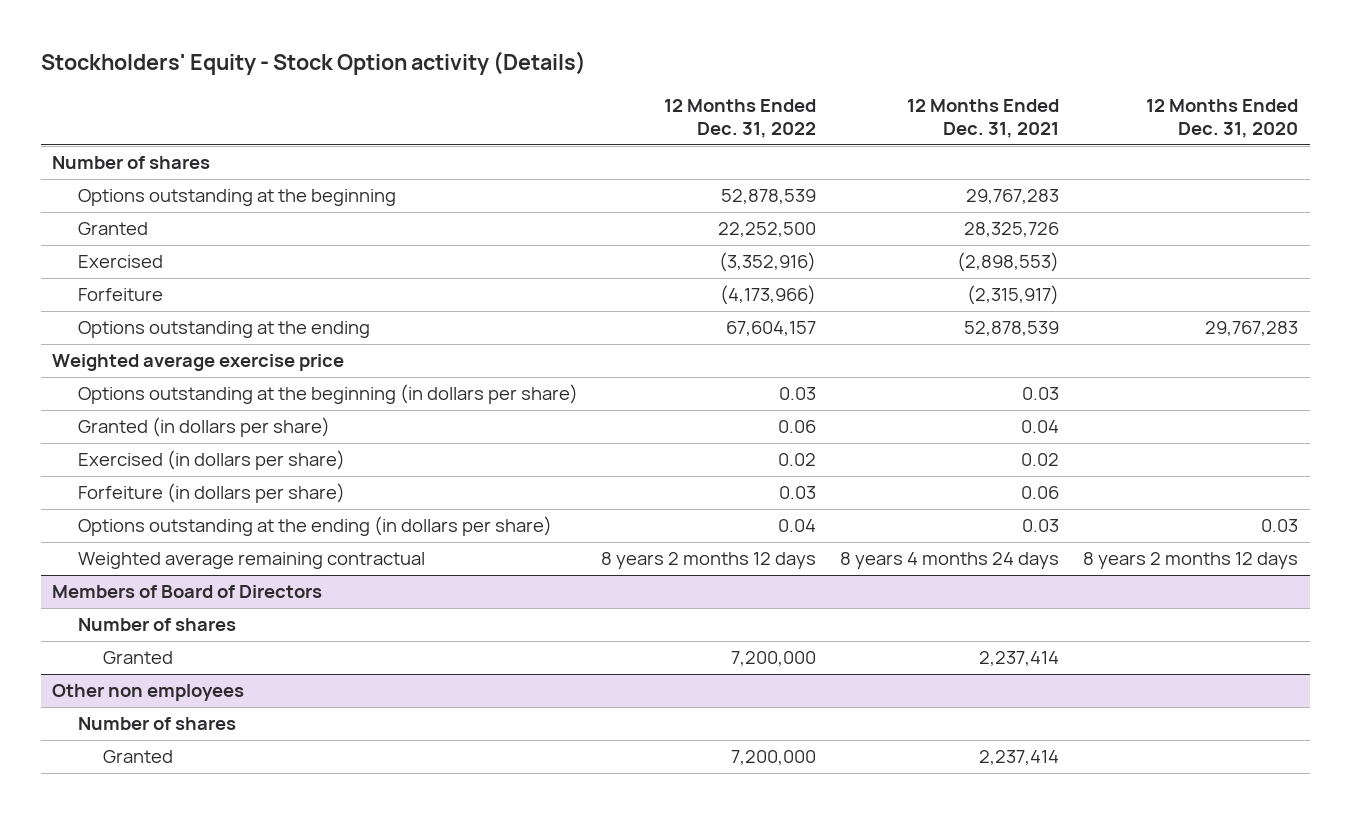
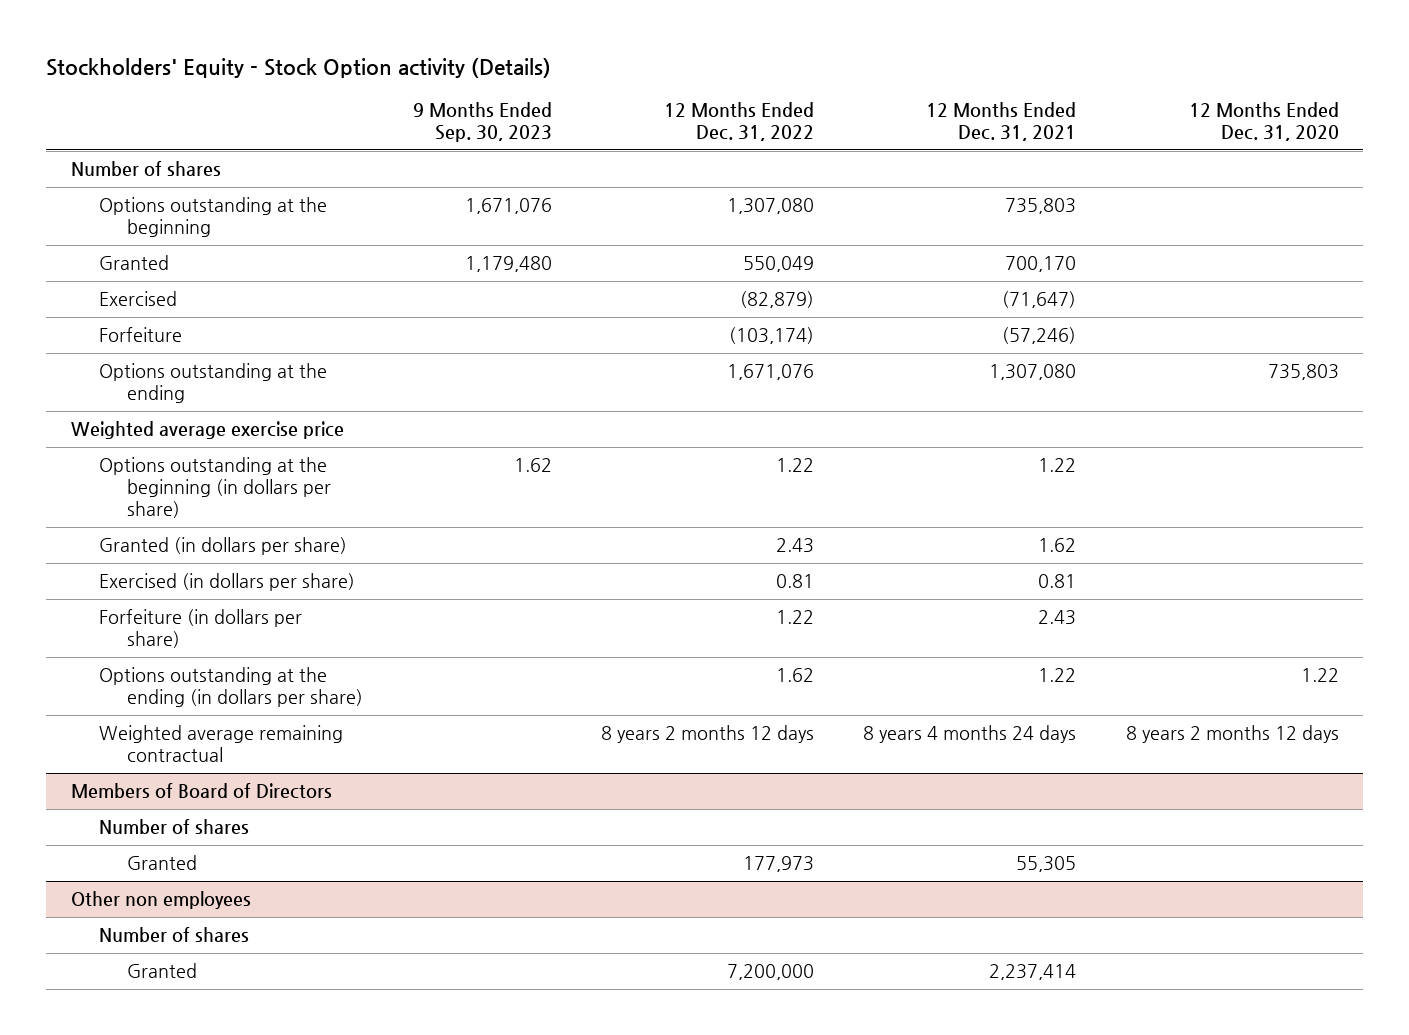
none -> [412,101,552,142] 9 Months Ended Sep. 30, 2023
[721,189,817,205] 52,878,539 -> [726,198,814,215] 1,307,080
[966,189,1060,205] 29,767,283 -> [1005,198,1077,215] 735,803
[718,222,817,238] 22,252,500 -> [742,256,814,273] 550,049
[964,222,1060,238] 28,325,726 -> [1005,256,1077,273] 700,170
[719,252,817,273] (3,352,916) -> [739,291,814,309] (82,879)
[957,252,1060,273] (2,898,553) -> [1002,291,1077,309] (71,647)
[720,285,817,306] (4,173,966) -> [728,327,814,345] (103,174)
[967,285,1060,306] (2,315,917) -> [1002,327,1077,345] (57,246)
[726,321,817,337] 67,604,157 -> [726,364,814,381] 1,671,076
[964,321,1060,337] 52,878,539 -> [989,364,1077,381] 1,307,080
[1204,321,1298,337] 29,767,283 -> [1267,364,1339,381] 735,803
[779,387,817,401] 0.03 -> [775,458,814,473] 1.22
[1022,387,1060,401] 0.03 -> [1038,458,1077,473] 1.22
[778,420,817,434] 0.06 -> [775,538,814,554] 2.43
[1021,420,1060,434] 0.04 -> [1038,538,1077,553] 1.62
[778,453,817,467] 0.02 -> [775,574,814,589] 0.81
[1021,453,1060,467] 0.02 -> [1038,574,1077,589] 0.81
[779,486,817,500] 0.03 -> [775,610,814,625] 1.22
[1021,486,1060,500] 0.06 -> [1038,610,1077,626] 2.43
[778,519,817,533] 0.04 -> [775,668,814,683] 1.62
[1022,519,1060,533] 0.03 -> [1038,668,1077,683] 1.22
[1260,519,1298,533] 0.03 -> [1300,668,1339,683] 1.22
[731,651,817,667] 7,200,000 -> [742,856,814,873] 177,973
[979,651,1060,667] 2,237,414 -> [1016,856,1077,873] 55,305

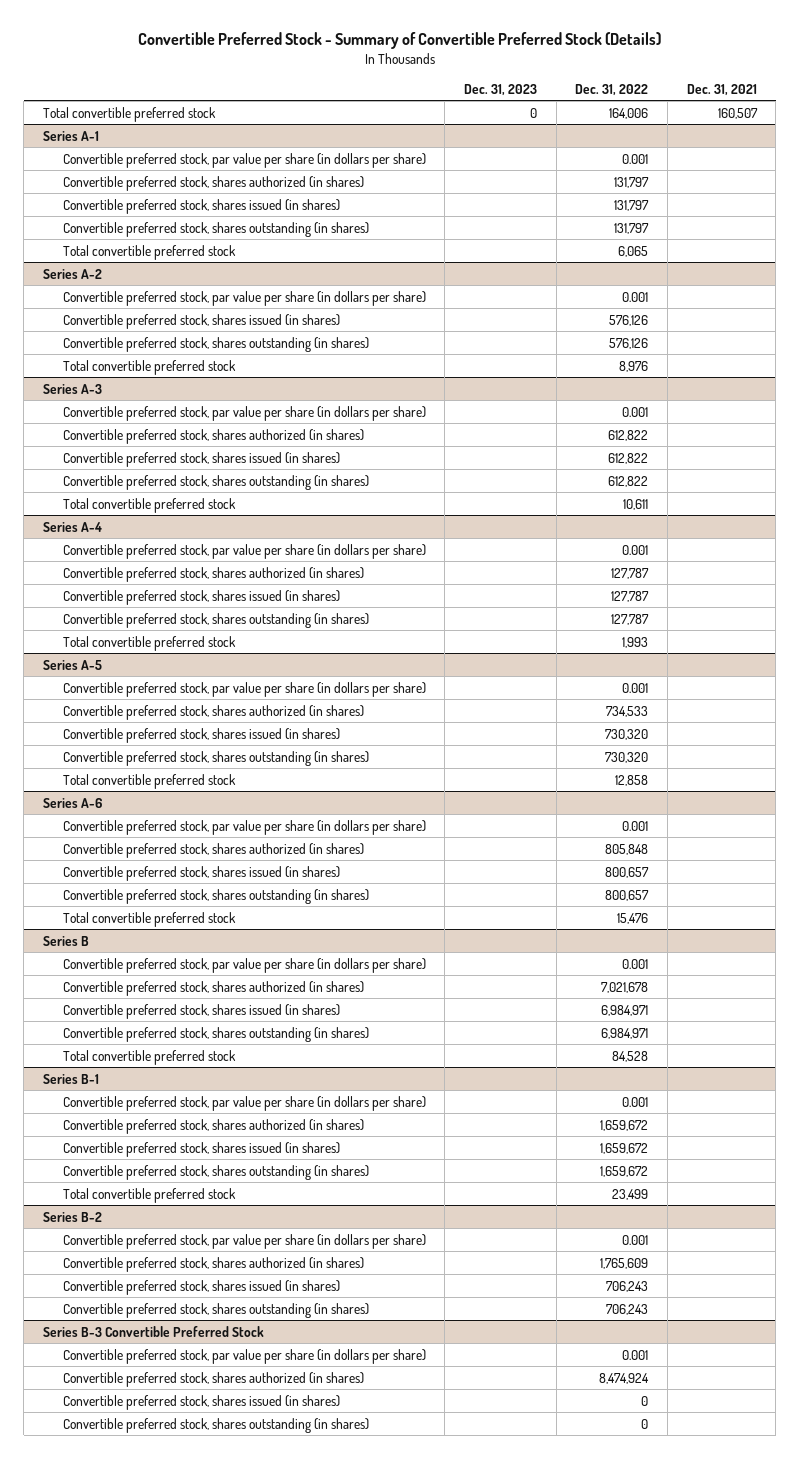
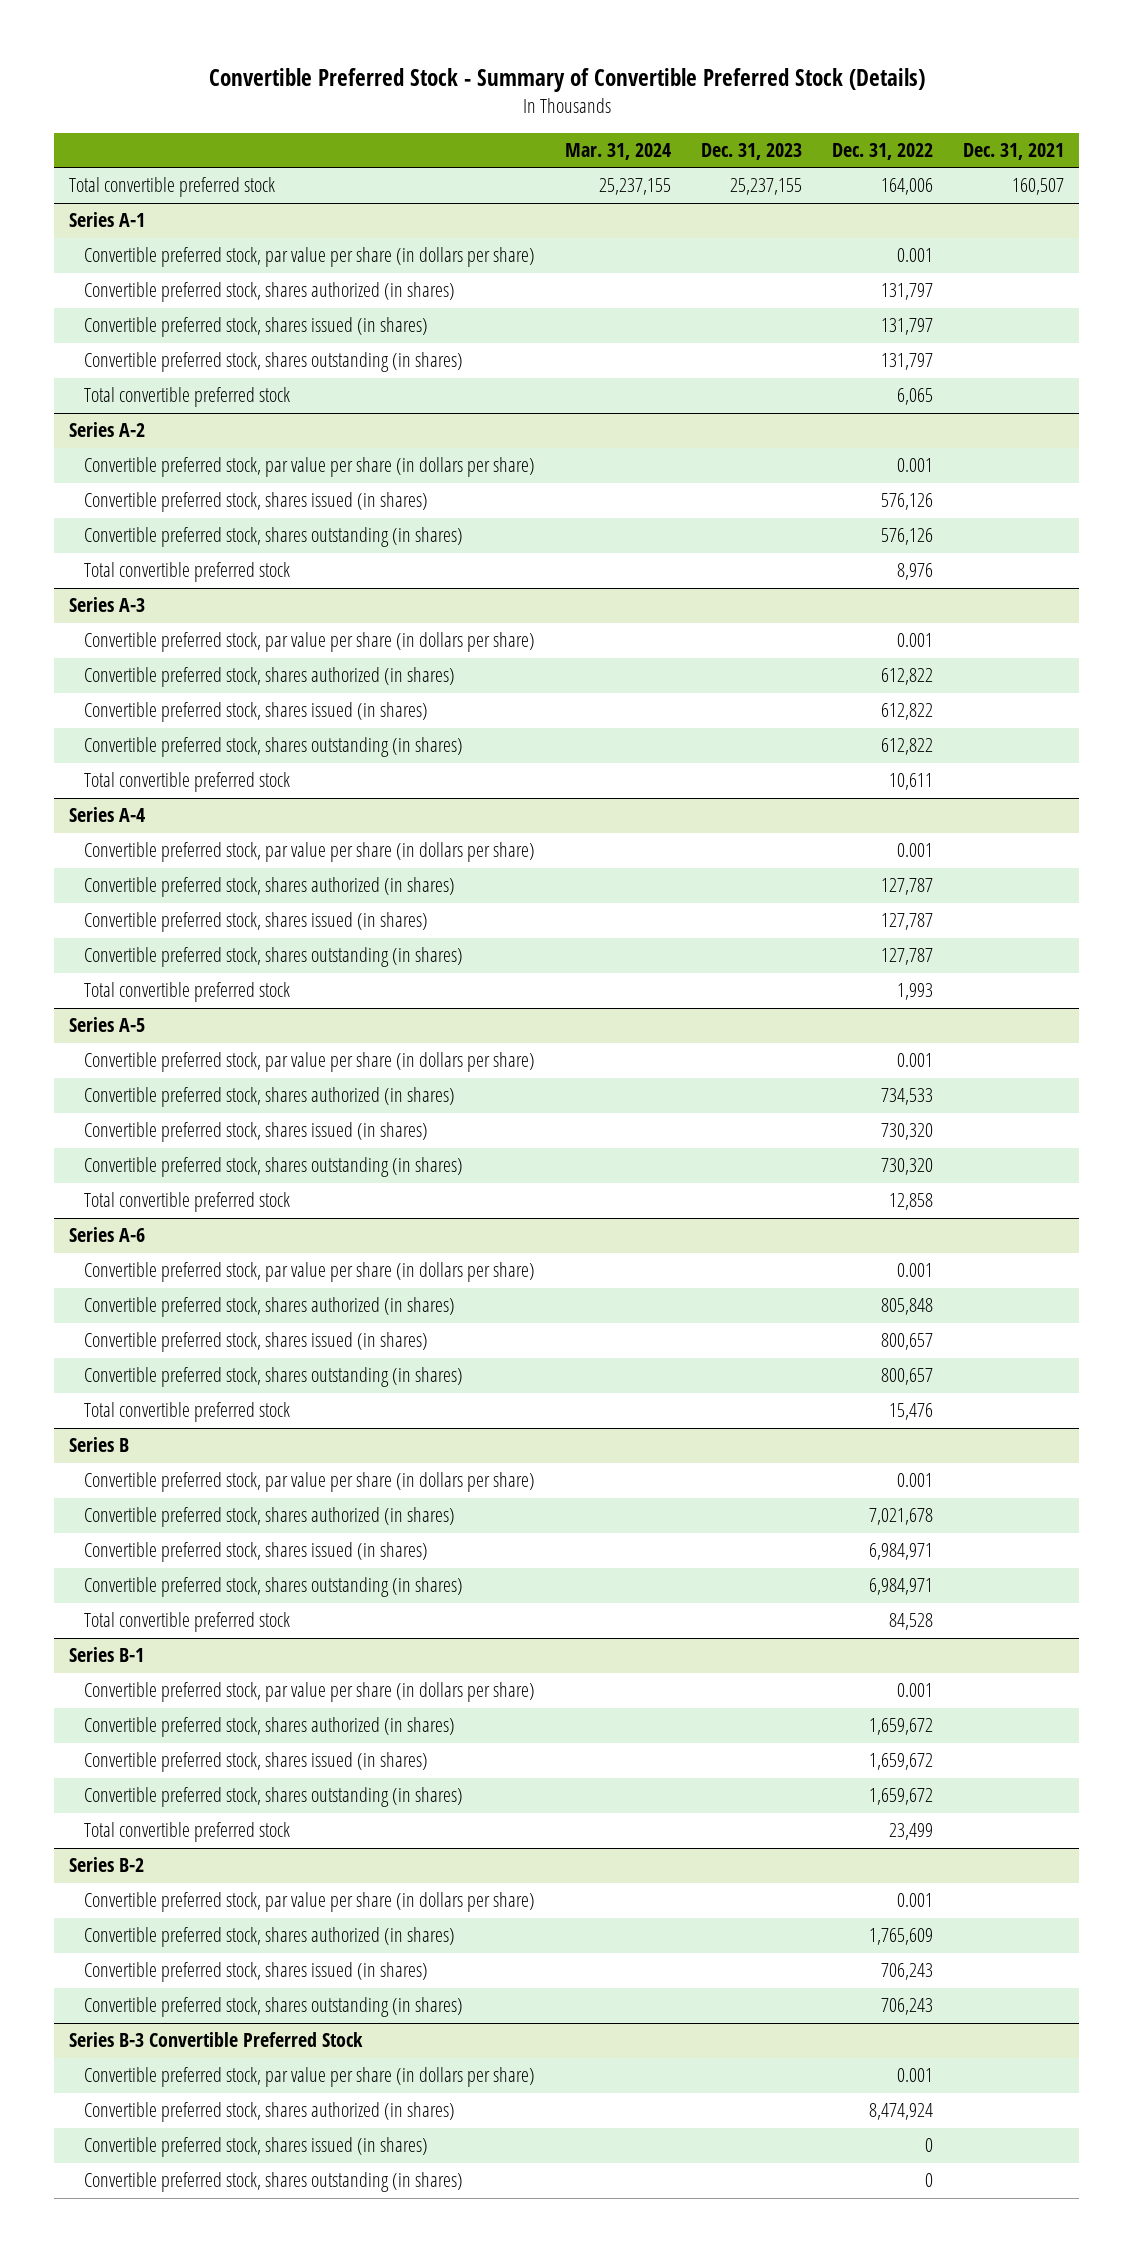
none -> [565,143,672,161] Mar. 31, 2024
[530,107,538,118] 0 -> [730,178,803,196] 25,237,155

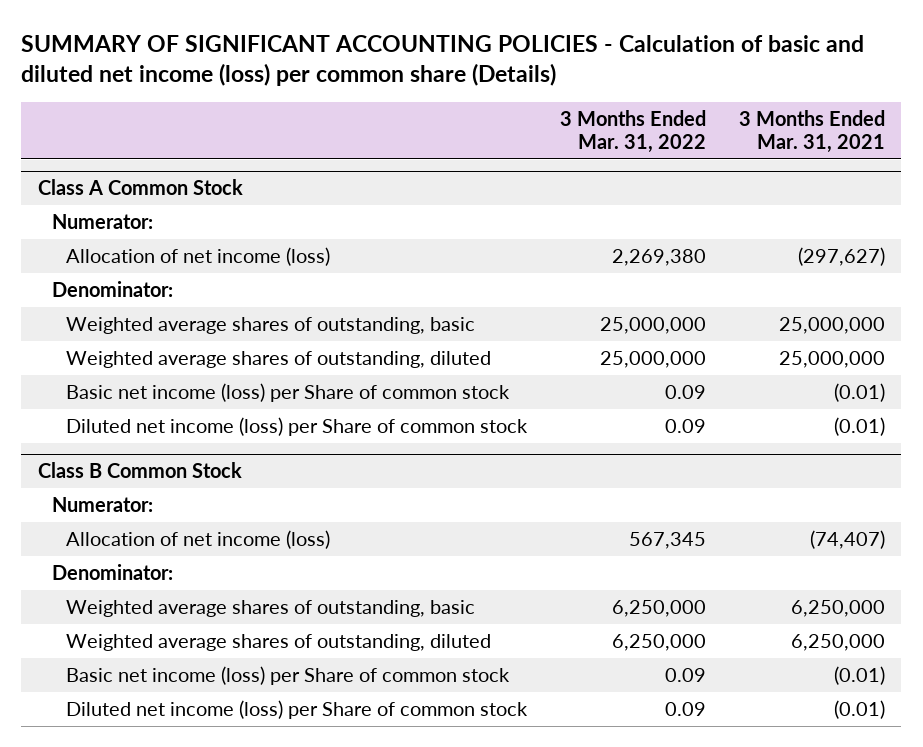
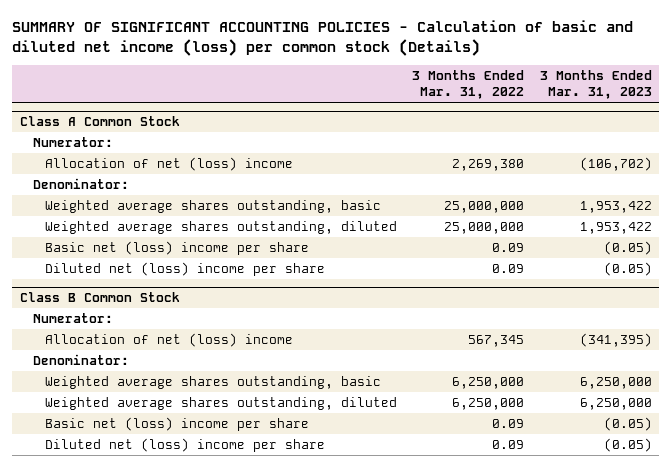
[21,34,865,87] SUMMARY OF SIGNIFICANT ACCOUNTING POLICIES - Calculation of basic and diluted net income (loss) per common share (Details) -> [12,20,634,57] SUMMARY OF SIGNIFICANT ACCOUNTING POLICIES - Calculation of basic and diluted net income (loss) per common stock (Details)
[738,110,885,153] 3 Months Ended Mar. 31, 2021 -> none
none -> [539,70,652,100] 3 Months Ended Mar. 31, 2023
[66,247,331,267] Allocation of net income (loss) -> [45,157,294,172] Allocation of net (loss) income
[66,317,476,335] Weighted average shares of outstanding, basic -> [45,200,382,214] Weighted average shares outstanding, basic
[66,351,492,369] Weighted average shares of outstanding, diluted -> [45,221,398,235] Weighted average shares outstanding, diluted
[66,383,511,403] Basic net income (loss) per Share of common stock -> [45,241,310,256] Basic net (loss) income per share
[66,417,529,437] Diluted net income (loss) per Share of common stock -> [45,262,326,277] Diluted net (loss) income per share
[66,530,331,550] Allocation of net income (loss) -> [45,333,294,348] Allocation of net (loss) income
[66,600,476,618] Weighted average shares of outstanding, basic -> [45,376,382,390] Weighted average shares outstanding, basic
[66,634,492,652] Weighted average shares of outstanding, diluted -> [45,397,398,411] Weighted average shares outstanding, diluted
[66,666,511,686] Basic net income (loss) per Share of common stock -> [45,417,310,432] Basic net (loss) income per share
[66,700,529,720] Diluted net income (loss) per Share of common stock -> [45,438,326,453] Diluted net (loss) income per share

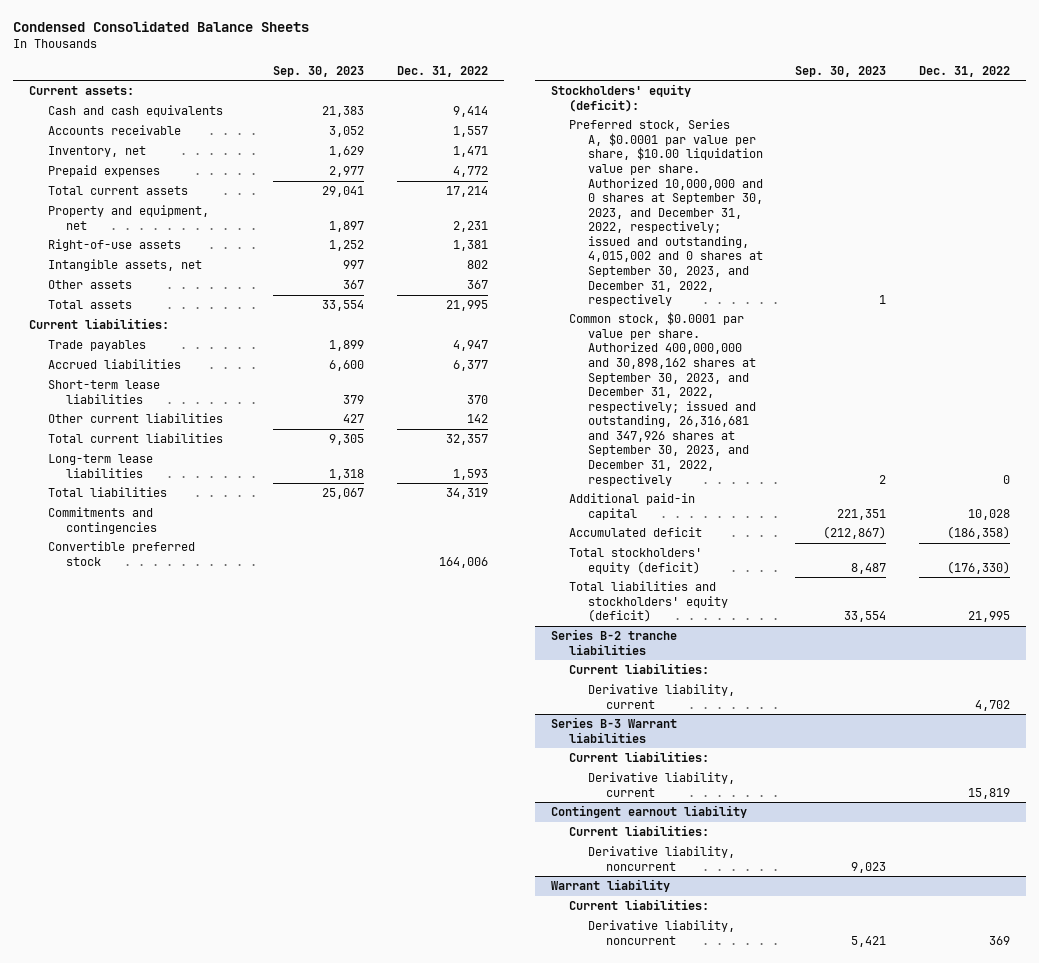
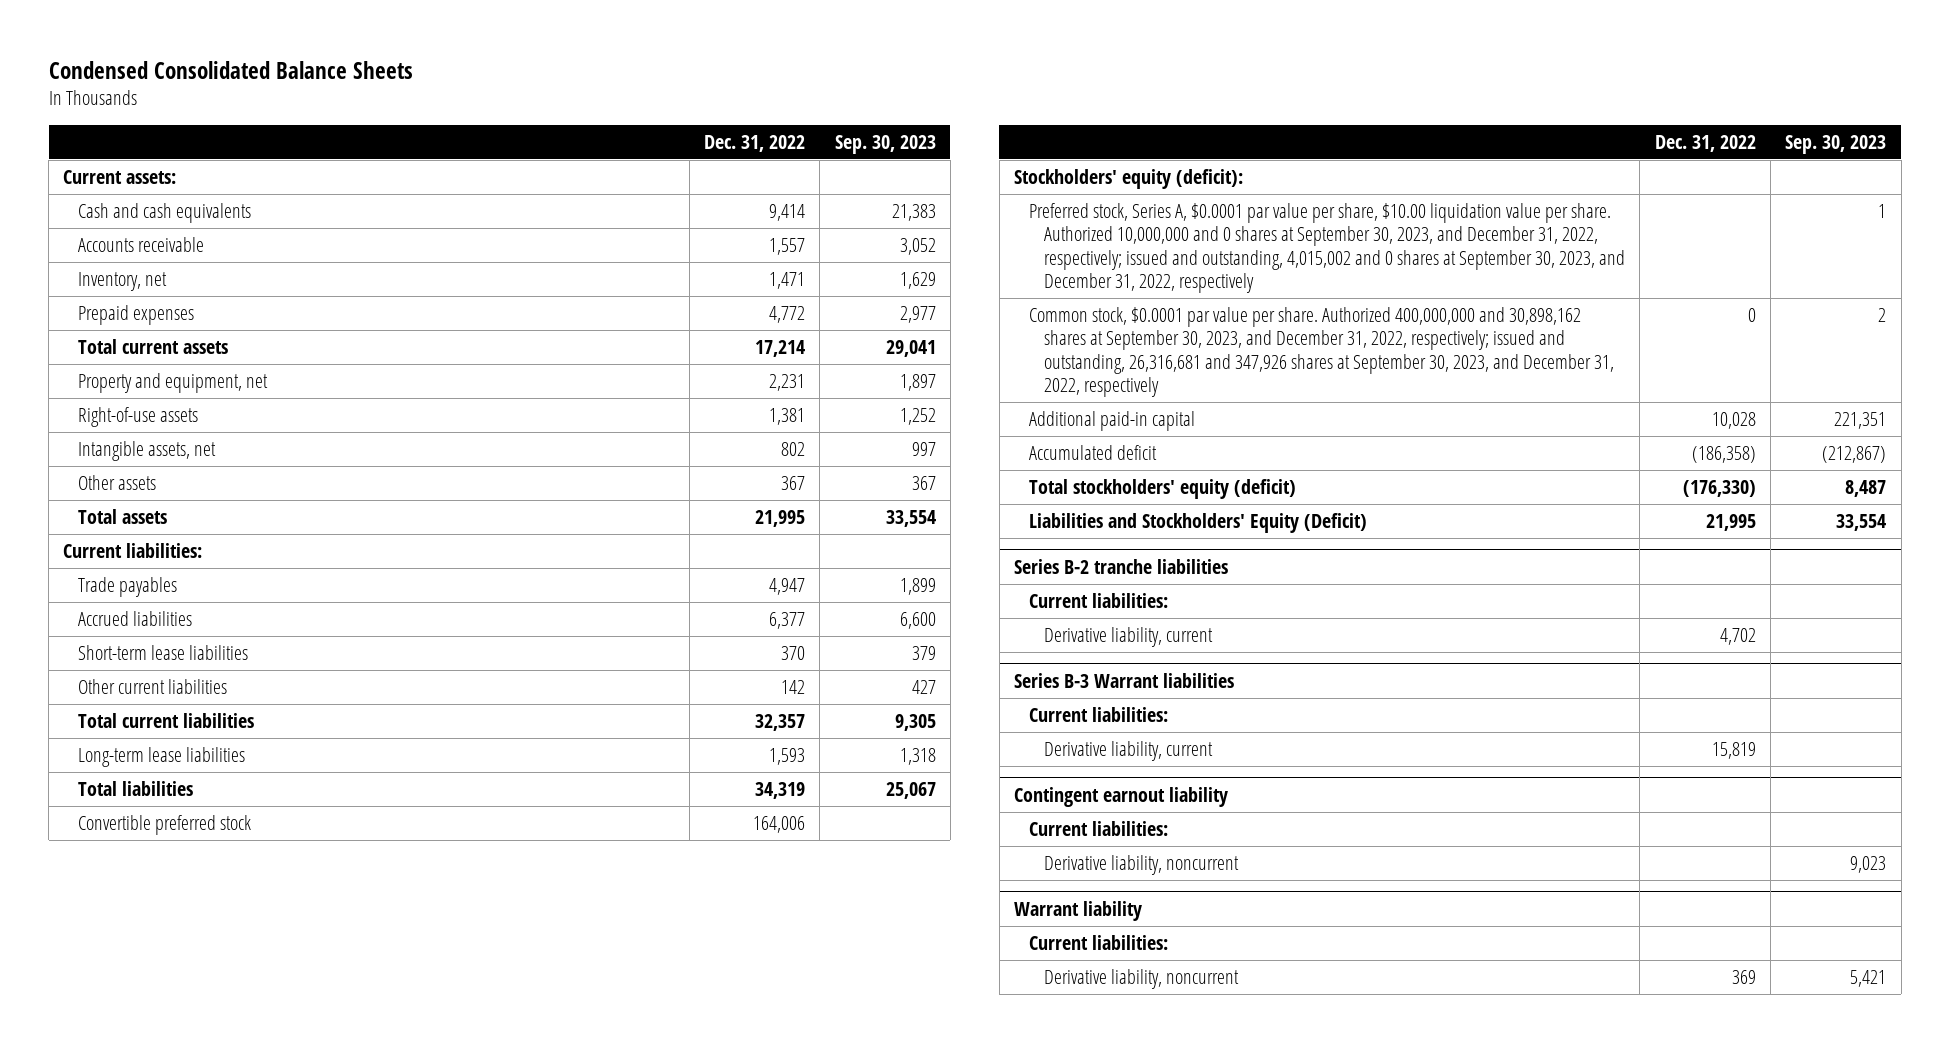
[47,507,157,534] Commitments and contingencies -> none
[569,581,728,623] Total liabilities and stockholders' equity (deficit) -> [1029,512,1368,533] Liabilities and Stockholders' Equity (Deficit)

